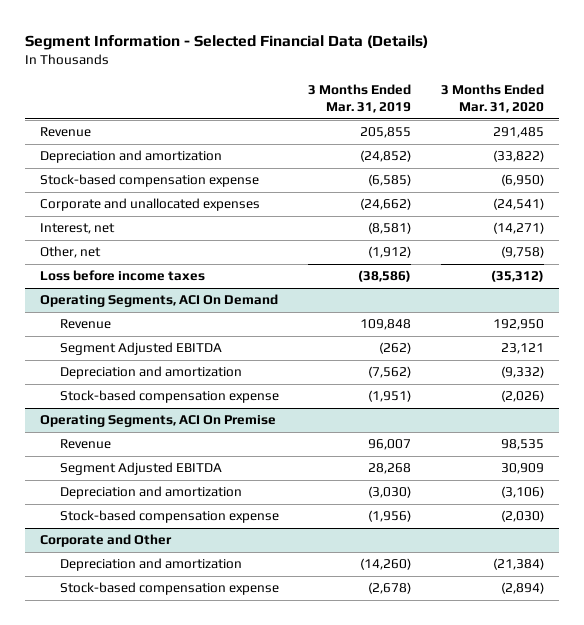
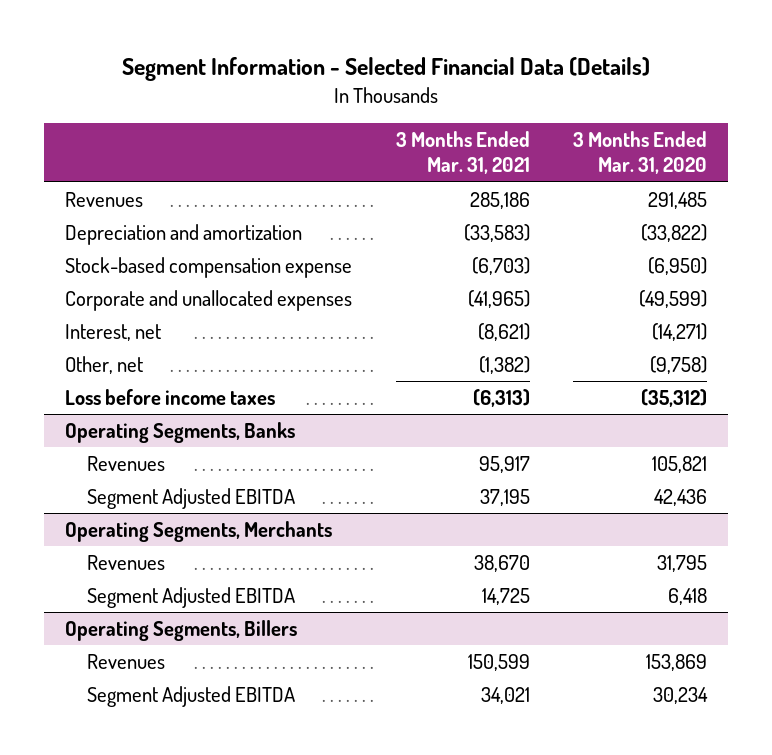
[308,83,412,114] 3 Months Ended Mar. 31, 2019 -> none
none -> [395,131,530,175] 3 Months Ended Mar. 31, 2021
[39,127,91,138] Revenue -> [65,192,144,208] Revenues
[492,198,544,211] (24,541) -> [638,290,707,309] (49,599)
[39,294,278,308] Operating Segments, ACI On Demand -> none
[59,319,111,330] Revenue -> none
[59,366,242,380] Depreciation and amortization -> none
[59,390,279,404] Stock-based compensation expense -> none
[39,415,276,428] Operating Segments, ACI On Premise -> none
[59,439,111,450] Revenue -> none
[59,486,242,500] Depreciation and amortization -> none
[59,510,279,524] Stock-based compensation expense -> none
[39,534,172,548] Corporate and Other -> none
[59,558,242,572] Depreciation and amortization -> none
[59,582,279,596] Stock-based compensation expense -> none
none -> [65,422,296,444] Operating Segments, Banks
none -> [87,456,166,472] Revenues
[500,343,544,355] 23,121 -> [653,489,707,507] 42,436
none -> [65,521,333,543] Operating Segments, Merchants
none -> [87,555,166,571] Revenues
[500,463,544,475] 30,909 -> [667,588,707,606] 6,418
none -> [65,620,298,642] Operating Segments, Billers
none -> [87,654,166,670] Revenues
none -> [87,686,296,708] Segment Adjusted EBITDA

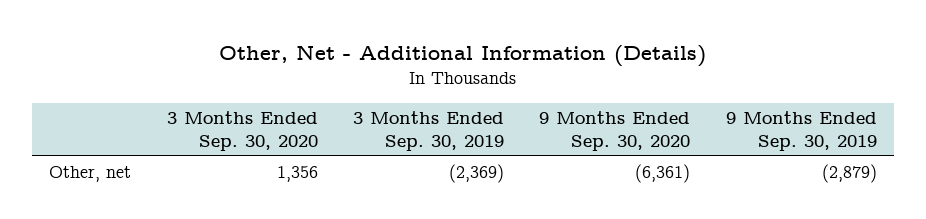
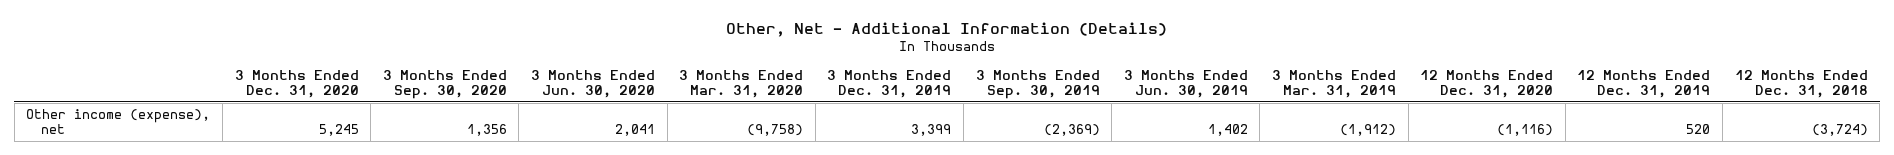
[539,110,691,151] 9 Months Ended Sep. 30, 2020 -> none
[725,110,877,151] 9 Months Ended Sep. 30, 2019 -> none
none -> [234,70,359,99] 3 Months Ended Dec. 31, 2020
none -> [531,70,656,99] 3 Months Ended Jun. 30, 2020
none -> [679,70,804,99] 3 Months Ended Mar. 31, 2020
none -> [827,70,952,99] 3 Months Ended Dec. 31, 2019
none -> [1123,70,1248,99] 3 Months Ended Jun. 30, 2019
none -> [1272,70,1397,99] 3 Months Ended Mar. 31, 2019
none -> [1420,70,1554,99] 12 Months Ended Dec. 31, 2020
none -> [1577,70,1711,99] 12 Months Ended Dec. 31, 2019
none -> [1734,70,1868,99] 12 Months Ended Dec. 31, 2018
[49,166,132,183] Other, net -> [26,109,211,135] Other income (expense), net

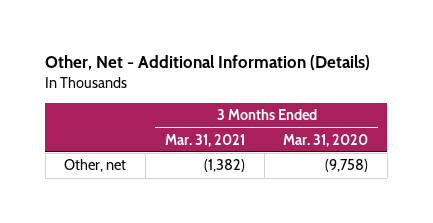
[234,70,359,99] 3 Months Ended Dec. 31, 2020 -> none
[382,70,507,100] 3 Months Ended Sep. 30, 2020 -> none
[531,70,656,99] 3 Months Ended Jun. 30, 2020 -> none
[827,70,952,99] 3 Months Ended Dec. 31, 2019 -> none
[975,70,1100,100] 3 Months Ended Sep. 30, 2019 -> none
[1123,70,1248,99] 3 Months Ended Jun. 30, 2019 -> none
[1272,70,1397,99] 3 Months Ended Mar. 31, 2019 -> none
[1420,70,1554,99] 12 Months Ended Dec. 31, 2020 -> none
[1577,70,1711,99] 12 Months Ended Dec. 31, 2019 -> none
[1734,70,1868,99] 12 Months Ended Dec. 31, 2018 -> none
none -> [164,133,245,147] Mar. 31, 2021
[26,109,211,135] Other income (expense), net -> [64,159,127,173] Other, net

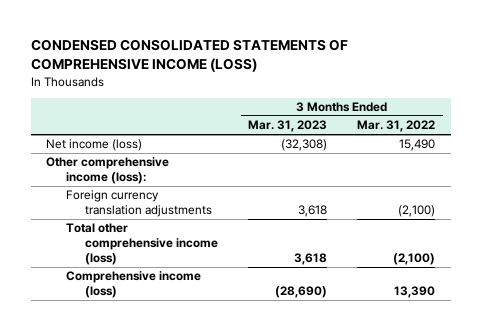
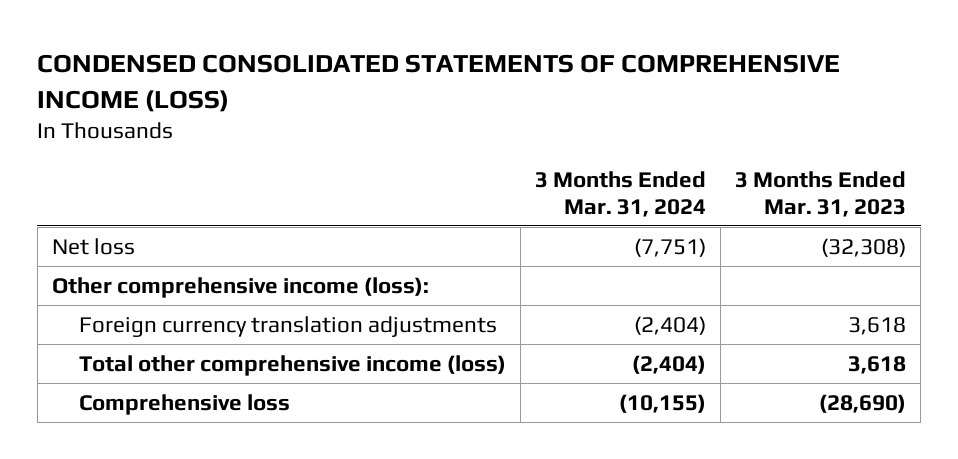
[357,120,436,133] Mar. 31, 2022 -> none
none -> [535,171,707,217] 3 Months Ended Mar. 31, 2024
[46,139,143,152] Net income (loss) -> [51,237,135,255] Net loss
[65,271,201,299] Comprehensive income (loss) -> [78,393,290,415] Comprehensive loss

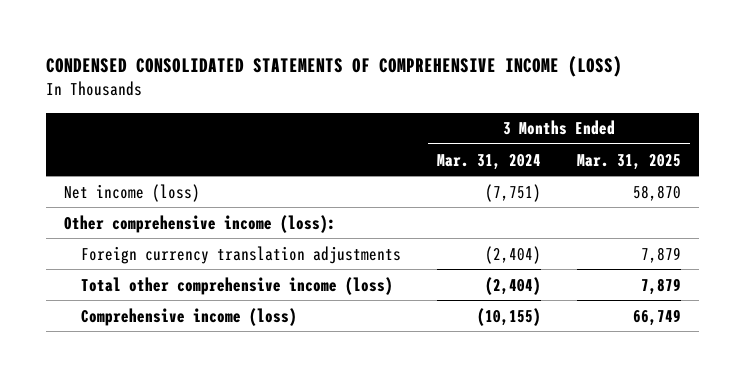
[735,171,907,217] 3 Months Ended Mar. 31, 2023 -> none
none -> [577,153,682,170] Mar. 31, 2025
[51,237,135,255] Net loss -> [63,183,200,202] Net income (loss)
[78,393,290,415] Comprehensive loss -> [81,307,298,326] Comprehensive income (loss)

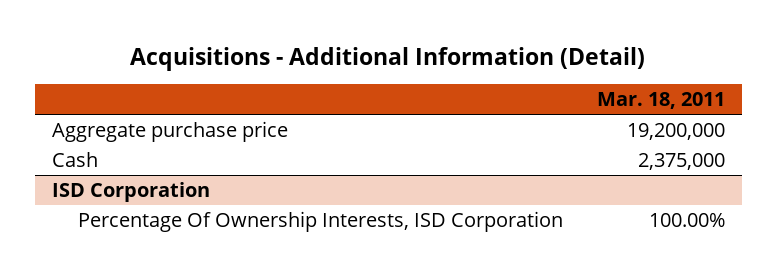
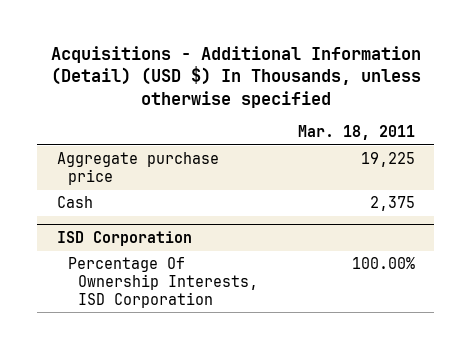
[130,46,646,71] Acquisitions - Additional Information (Detail) -> [50,45,421,108] Acquisitions - Additional Information (Detail) (USD $) In Thousands, unless otherwise specified
[627,122,726,140] 19,200,000 -> [360,152,415,168] 19,225
[638,152,726,170] 2,375,000 -> [369,196,415,212] 2,375

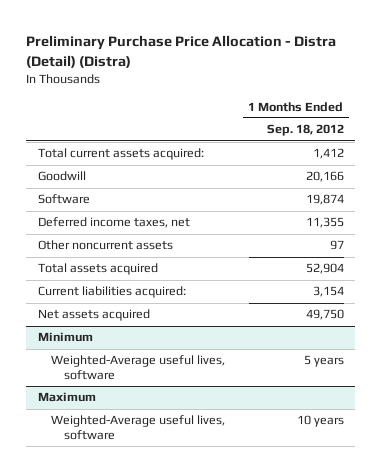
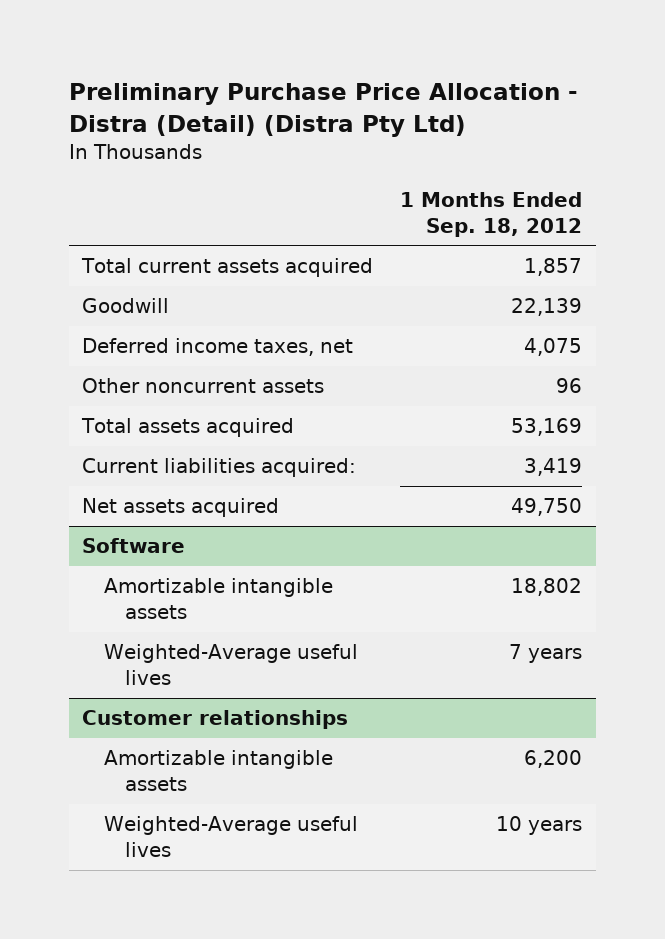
[26,34,337,68] Preliminary Purchase Price Allocation - Distra (Detail) (Distra) -> [69,83,579,137] Preliminary Purchase Price Allocation - Distra (Detail) (Distra Pty Ltd)
[38,194,91,205] Software -> none
[38,148,205,161] Total current assets acquired: -> [81,258,374,278] Total current assets acquired
[312,148,344,160] 1,412 -> [524,258,583,277] 1,857
[305,171,344,183] 20,166 -> [511,298,583,317] 22,139
[305,217,344,229] 11,355 -> [524,338,583,357] 4,075
[329,240,344,251] 97 -> [556,378,583,394] 96
[305,263,344,275] 52,904 -> [511,418,583,437] 53,169
[312,286,344,298] 3,154 -> [524,458,583,477] 3,419
[38,332,94,343] Minimum -> none
[38,392,97,403] Maximum -> none
none -> [82,538,186,554] Software
none -> [103,578,333,620] Amortizable intangible assets
[51,355,226,381] Weighted-Average useful lives, software -> [103,644,358,686] Weighted-Average useful lives
[303,355,344,368] 5 years -> [509,644,583,664] 7 years
none -> [82,710,349,730] Customer relationships
none -> [103,750,333,792] Amortizable intangible assets
[51,415,226,441] Weighted-Average useful lives, software -> [103,816,358,858] Weighted-Average useful lives

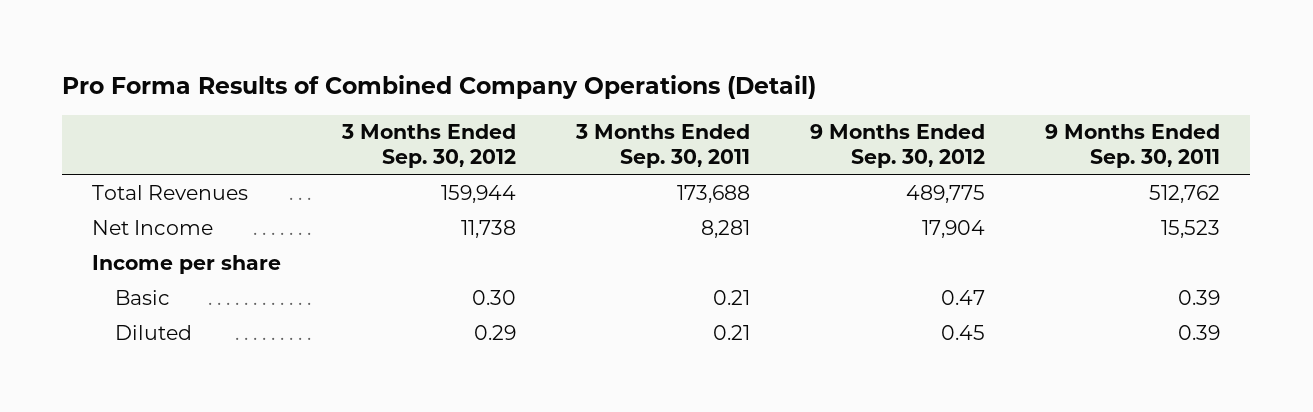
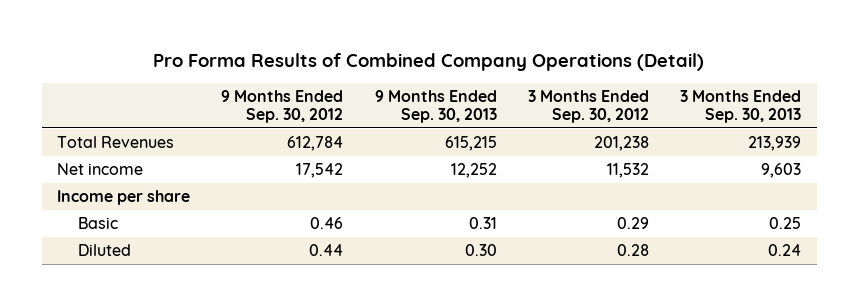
[574,124,750,168] 3 Months Ended Sep. 30, 2011 -> none
[1045,124,1221,168] 9 Months Ended Sep. 30, 2011 -> none
none -> [374,89,497,124] 9 Months Ended Sep. 30, 2013
none -> [679,89,801,124] 3 Months Ended Sep. 30, 2013
[440,184,516,203] 159,944 -> [593,136,649,152] 201,238
[906,184,986,203] 489,775 -> [287,136,344,152] 612,784
[92,219,214,235] Net Income -> [57,163,144,176] Net income
[460,219,516,238] 11,738 -> [606,163,649,179] 11,532
[922,219,986,238] 17,904 -> [296,163,344,179] 17,542
[471,289,516,305] 0.30 -> [616,217,649,230] 0.29
[941,289,986,305] 0.47 -> [310,217,344,230] 0.46
[473,324,516,340] 0.29 -> [616,244,649,257] 0.28
[941,324,986,340] 0.45 -> [309,244,344,257] 0.44

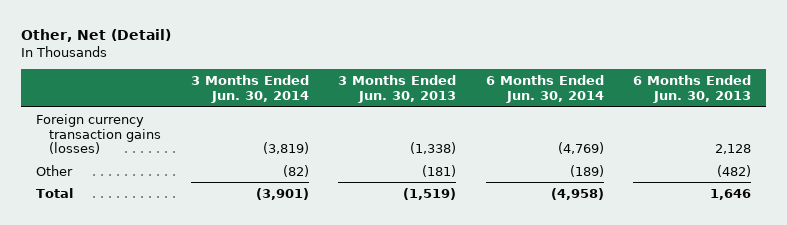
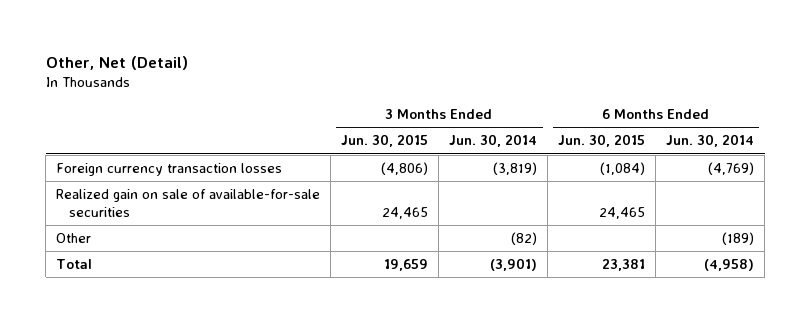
[338,74,457,103] 3 Months Ended Jun. 30, 2013 -> none
[632,74,751,103] 6 Months Ended Jun. 30, 2013 -> none
none -> [341,134,429,148] Jun. 30, 2015
none -> [558,134,646,148] Jun. 30, 2015
[35,113,162,155] Foreign currency transaction gains (losses) -> [56,162,283,176] Foreign currency transaction losses
none -> [56,188,321,217] Realized gain on sale of available-for-sale securities

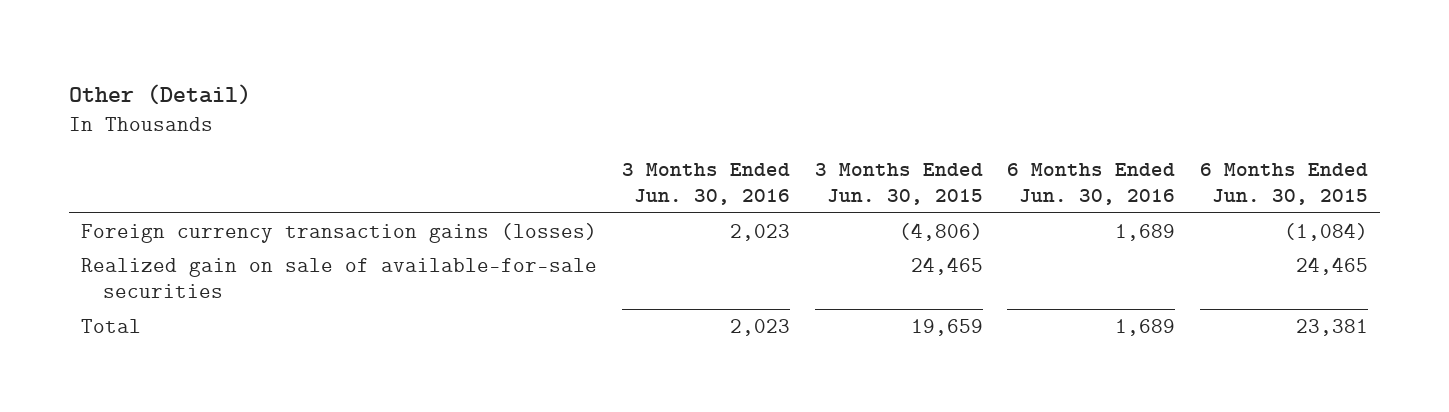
[45,55,188,70] Other, Net (Detail) -> [68,84,251,106] Other (Detail)
[449,134,538,148] Jun. 30, 2014 -> none
[666,134,755,148] Jun. 30, 2014 -> none
none -> [621,162,790,206] 3 Months Ended Jun. 30, 2016
none -> [1007,162,1176,206] 6 Months Ended Jun. 30, 2016
[56,162,283,176] Foreign currency transaction losses -> [81,222,598,243] Foreign currency transaction gains (losses)
[56,232,92,243] Other -> none

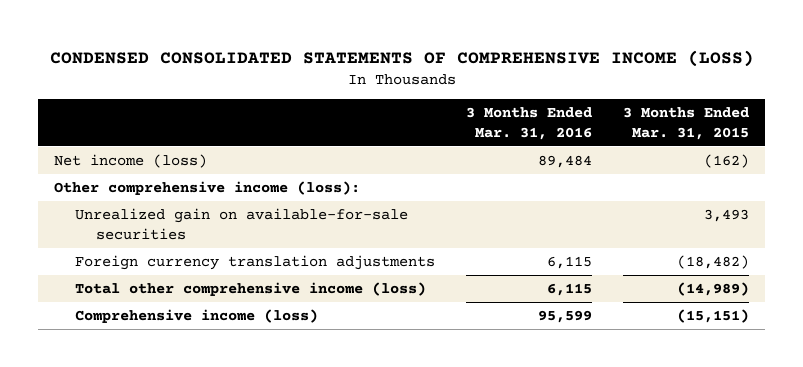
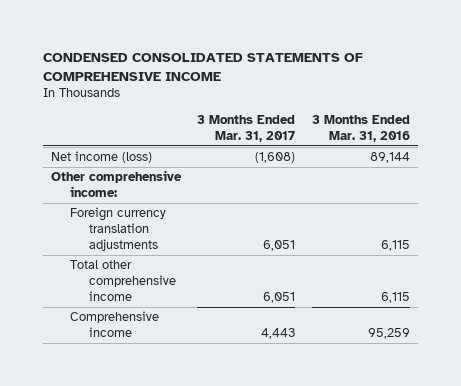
[49,49,754,67] CONDENSED CONSOLIDATED STATEMENTS OF COMPREHENSIVE INCOME (LOSS) -> [42,52,363,81] CONDENSED CONSOLIDATED STATEMENTS OF COMPREHENSIVE INCOME
[623,106,750,141] 3 Months Ended Mar. 31, 2015 -> none
none -> [197,115,296,142] 3 Months Ended Mar. 31, 2017
[74,207,408,240] Unrealized gain on available-for-sale securities -> none
[537,154,592,168] 89,484 -> [369,152,410,164] 89,144
[53,180,360,195] Other comprehensive income (loss): -> [50,170,182,198] Other comprehensive income:
[74,281,426,296] Total other comprehensive income (loss) -> [70,260,177,301] Total other comprehensive income
[74,308,318,323] Comprehensive income (loss) -> [70,311,160,338] Comprehensive income
[537,309,592,323] 95,599 -> [367,328,410,340] 95,259

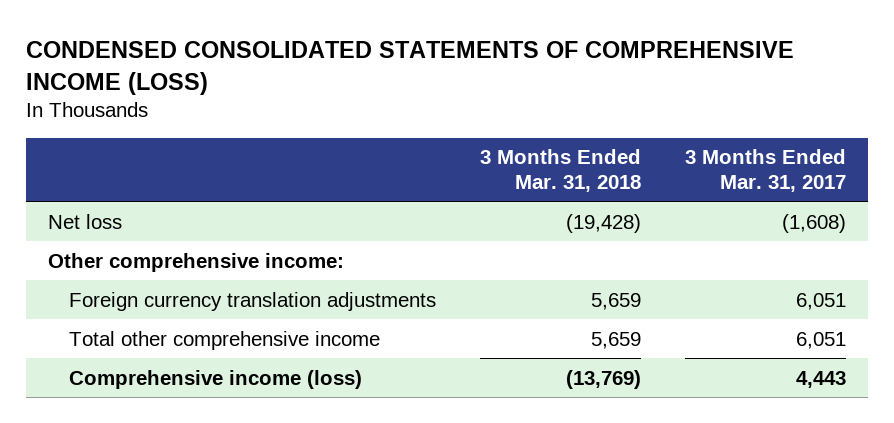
[42,52,363,81] CONDENSED CONSOLIDATED STATEMENTS OF COMPREHENSIVE INCOME -> [26,41,795,95] CONDENSED CONSOLIDATED STATEMENTS OF COMPREHENSIVE INCOME (LOSS)
[311,115,410,142] 3 Months Ended Mar. 31, 2016 -> none
none -> [480,149,642,192] 3 Months Ended Mar. 31, 2018
[50,151,152,164] Net income (loss) -> [48,213,123,229] Net loss
[70,311,160,338] Comprehensive income -> [69,369,363,389] Comprehensive income (loss)

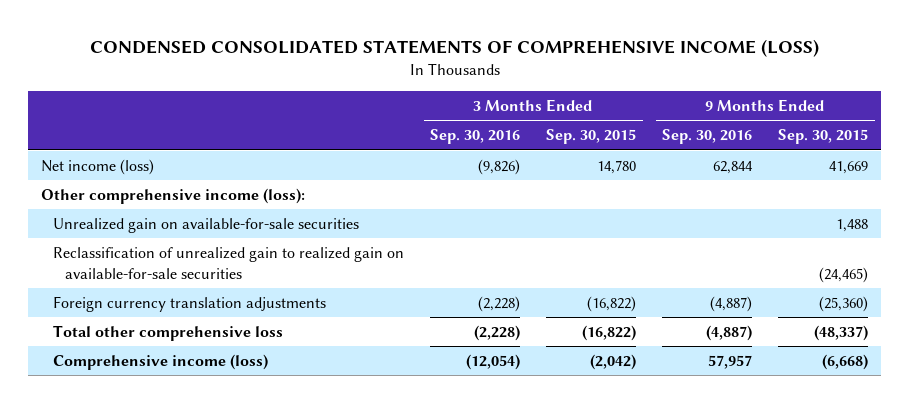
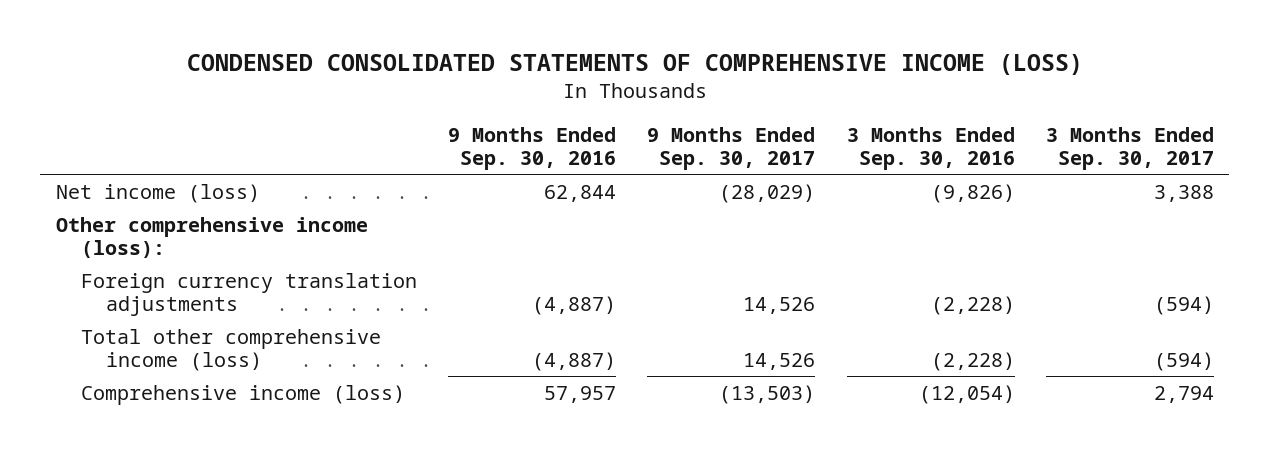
[546,129,637,145] Sep. 30, 2015 -> none
[778,129,869,145] Sep. 30, 2015 -> none
none -> [647,126,816,171] 9 Months Ended Sep. 30, 2017
none -> [1045,126,1214,171] 3 Months Ended Sep. 30, 2017
[53,217,360,233] Unrealized gain on available-for-sale securities -> none
[53,246,405,279] Reclassification of unrealized gain to realized gain on available-for-sale securities -> none
[53,324,284,341] Total other comprehensive loss -> [80,328,381,371] Total other comprehensive income (loss)

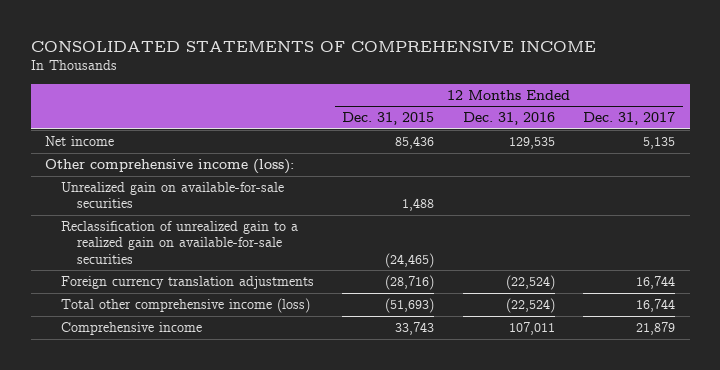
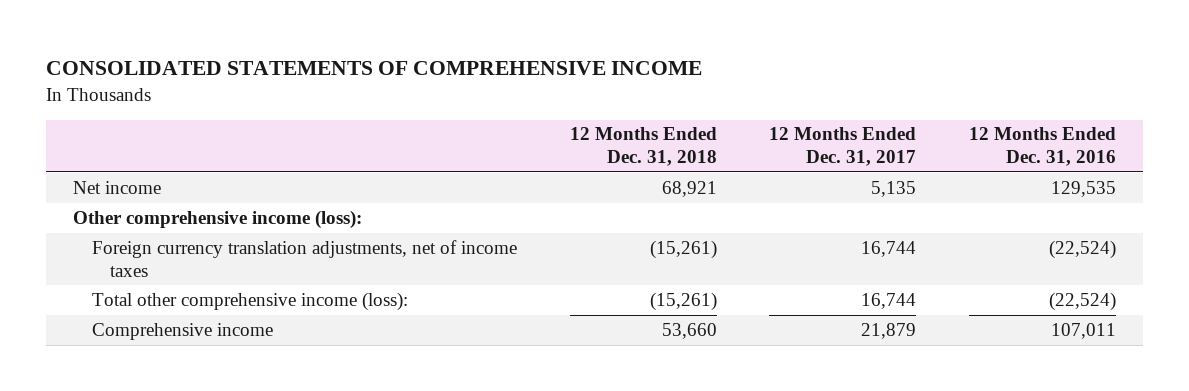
[342,112,435,126] Dec. 31, 2015 -> none
none -> [569,127,717,167] 12 Months Ended Dec. 31, 2018
[60,181,284,209] Unrealized gain on available-for-sale securities -> none
[60,220,298,264] Reclassification of unrealized gain to a realized gain on available-for-sale securities -> none
[60,275,314,289] Foreign currency translation adjustments -> [91,239,517,277] Foreign currency translation adjustments, net of income taxes
[60,297,310,313] Total other comprehensive income (loss) -> [91,291,408,311] Total other comprehensive income (loss):

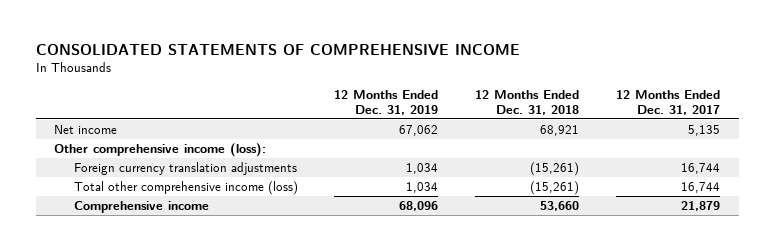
[969,127,1117,167] 12 Months Ended Dec. 31, 2016 -> none
none -> [334,89,439,115] 12 Months Ended Dec. 31, 2019
[91,239,517,277] Foreign currency translation adjustments, net of income taxes -> [73,161,297,175] Foreign currency translation adjustments
[91,291,408,311] Total other comprehensive income (loss): -> [73,180,298,195] Total other comprehensive income (loss)

